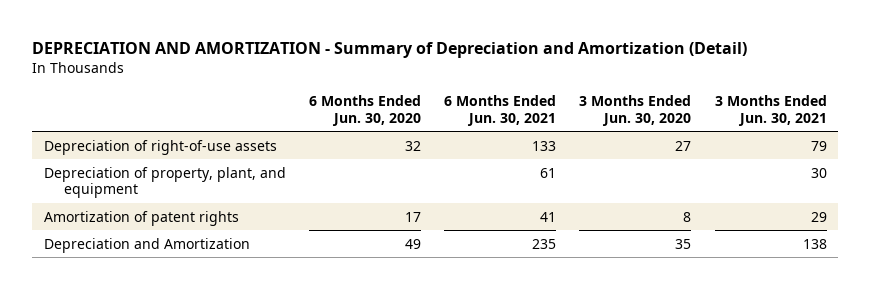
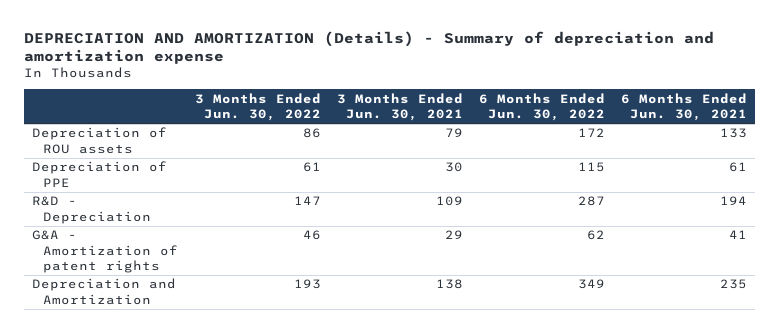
[32,42,748,59] DEPRECIATION AND AMORTIZATION - Summary of Depreciation and Amortization (Detail) -> [24,30,715,65] DEPRECIATION AND AMORTIZATION (Details) - Summary of depreciation and amortization expense
[308,94,421,126] 6 Months Ended Jun. 30, 2020 -> none
[579,94,692,126] 3 Months Ended Jun. 30, 2020 -> none
none -> [194,92,321,122] 3 Months Ended Jun. 30, 2022
none -> [478,92,605,122] 6 Months Ended Jun. 30, 2022
[43,139,277,155] Depreciation of right-of-use assets -> [32,127,168,154] Depreciation of ROU assets
[43,166,286,199] Depreciation of property, plant, and equipment -> [32,161,168,187] Depreciation of PPE
none -> [32,196,152,224] R&D - Depreciation
[43,210,239,226] Amortization of patent rights -> [32,230,179,274] G&A - Amortization of patent rights

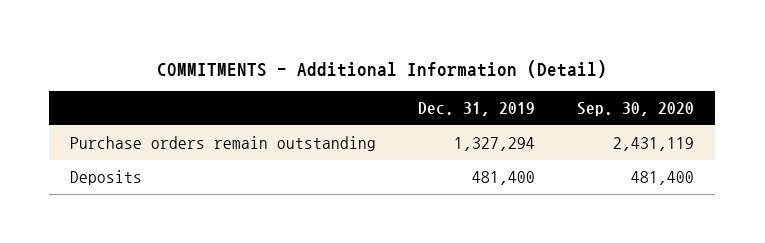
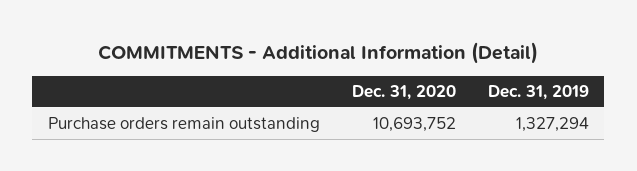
[577,102,695,117] Sep. 30, 2020 -> none
none -> [351,85,456,101] Dec. 31, 2020
[70,170,143,186] Deposits -> none

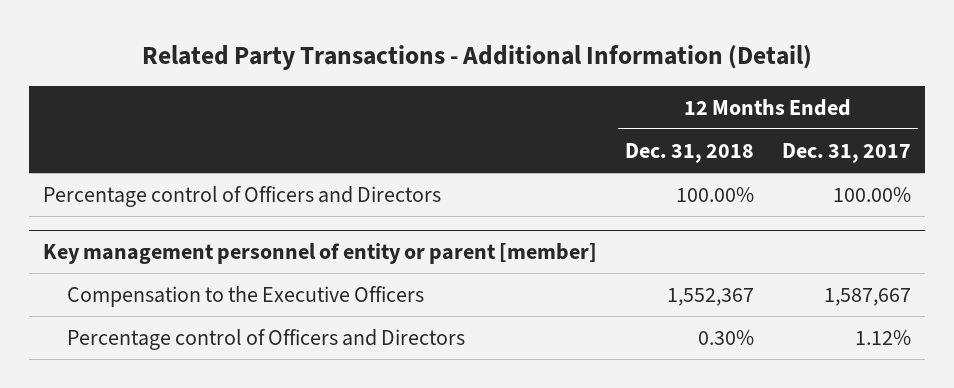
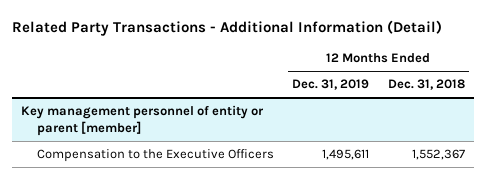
[781,142,911,163] Dec. 31, 2017 -> none
none -> [292,79,370,91] Dec. 31, 2019
[43,185,442,207] Percentage control of Officers and Directors -> none
[66,328,465,350] Percentage control of Officers and Directors -> none

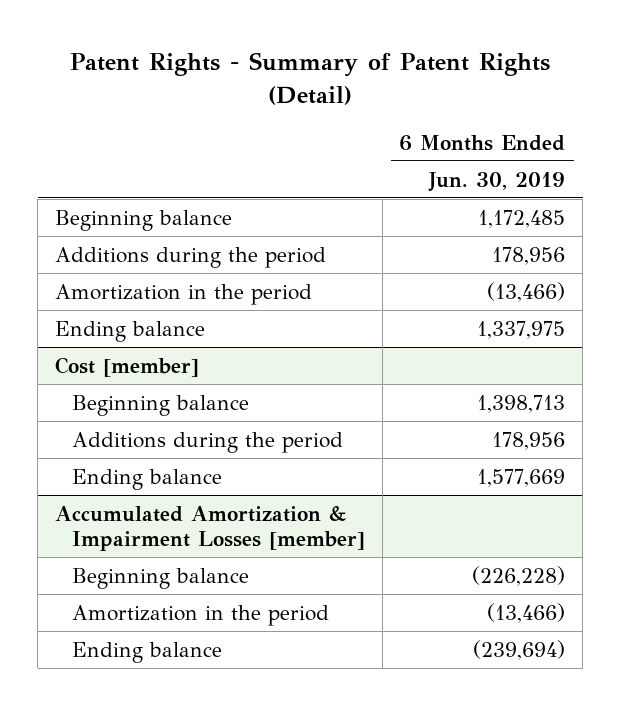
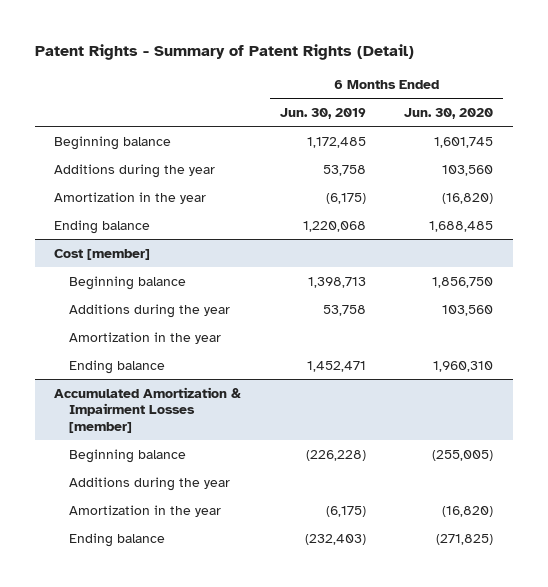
none -> [404,107,494,119] Jun. 30, 2020
[54,246,326,268] Additions during the period -> [54,163,216,178] Additions during the year
[492,246,566,265] 178,956 -> [322,164,366,176] 53,758
[54,283,312,305] Amortization in the period -> [54,191,207,204] Amortization in the year
[487,281,566,302] (13,466) -> [325,192,366,204] (6,175)
[477,320,566,339] 1,337,975 -> [302,220,366,232] 1,220,068
[72,431,344,453] Additions during the period -> [68,303,230,318] Additions during the year
[492,431,566,450] 178,956 -> [322,304,366,316] 53,758
none -> [68,331,221,344] Amortization in the year
[477,468,566,487] 1,577,669 -> [306,360,366,372] 1,452,471
none -> [68,476,230,491] Additions during the year
[72,604,330,626] Amortization in the period -> [68,504,221,517] Amortization in the year
[487,602,566,623] (13,466) -> [325,505,366,517] (6,175)
[473,639,566,660] (239,694) -> [304,533,366,545] (232,403)

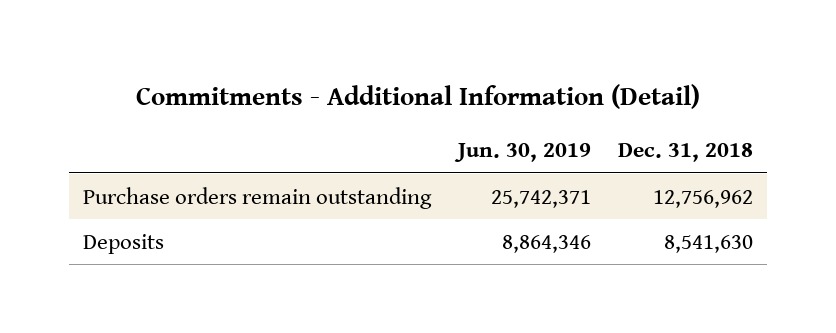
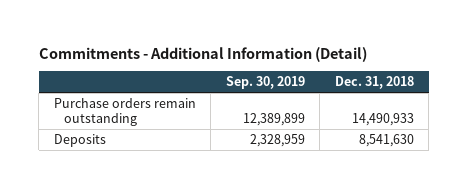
[453,143,591,163] Jun. 30, 2019 -> none
none -> [225,76,305,90] Sep. 30, 2019
[653,189,754,208] 12,756,962 -> [351,113,414,127] 14,490,933

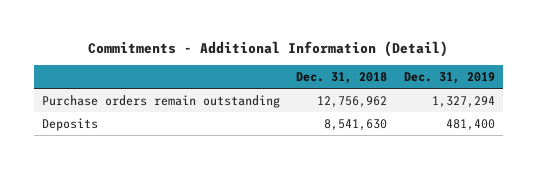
[225,76,305,90] Sep. 30, 2019 -> none
none -> [403,71,495,84] Dec. 31, 2019
[351,113,414,127] 14,490,933 -> [317,95,388,108] 12,756,962

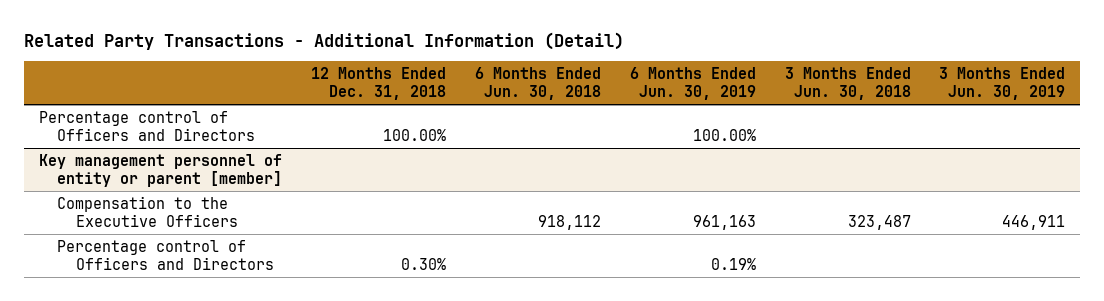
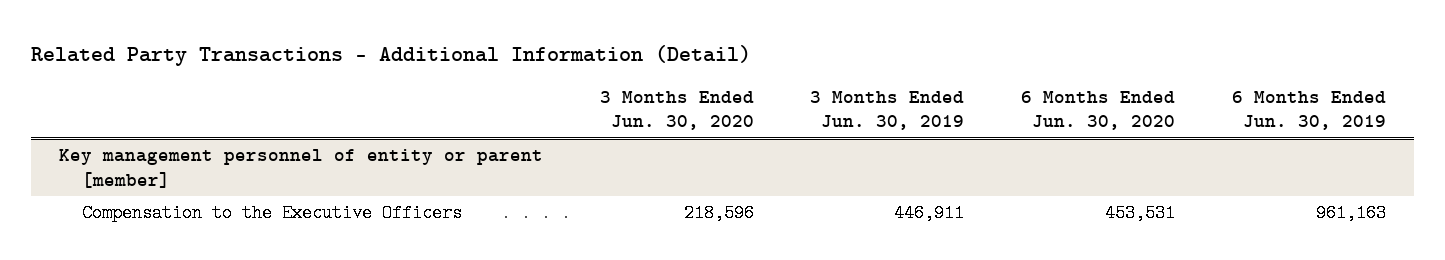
[311,66,447,100] 12 Months Ended Dec. 31, 2018 -> none
[475,66,602,100] 6 Months Ended Jun. 30, 2018 -> none
[784,66,911,100] 3 Months Ended Jun. 30, 2018 -> none
none -> [599,90,754,131] 3 Months Ended Jun. 30, 2020
none -> [1021,90,1176,131] 6 Months Ended Jun. 30, 2020
[38,110,256,141] Percentage control of Officers and Directors -> none
[57,239,275,270] Percentage control of Officers and Directors -> none

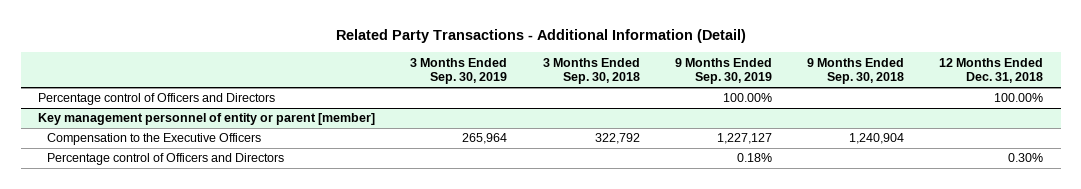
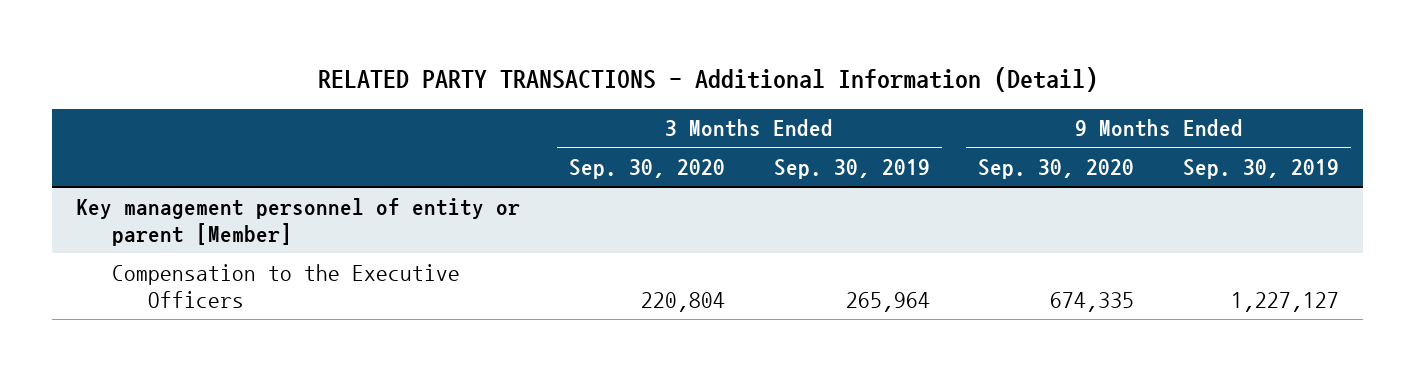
[335,28,746,43] Related Party Transactions - Additional Information (Detail) -> [317,66,1098,92] RELATED PARTY TRANSACTIONS - Additional Information (Detail)
[542,57,640,85] 3 Months Ended Sep. 30, 2018 -> none
[806,57,904,85] 9 Months Ended Sep. 30, 2018 -> none
[939,57,1044,84] 12 Months Ended Dec. 31, 2018 -> none
none -> [569,159,726,180] Sep. 30, 2020
none -> [978,159,1135,180] Sep. 30, 2020
[38,93,276,106] Percentage control of Officers and Directors -> none
[38,113,376,126] Key management personnel of entity or parent [member] -> [76,197,521,246] Key management personnel of entity or parent [Member]
[47,153,285,166] Percentage control of Officers and Directors -> none

